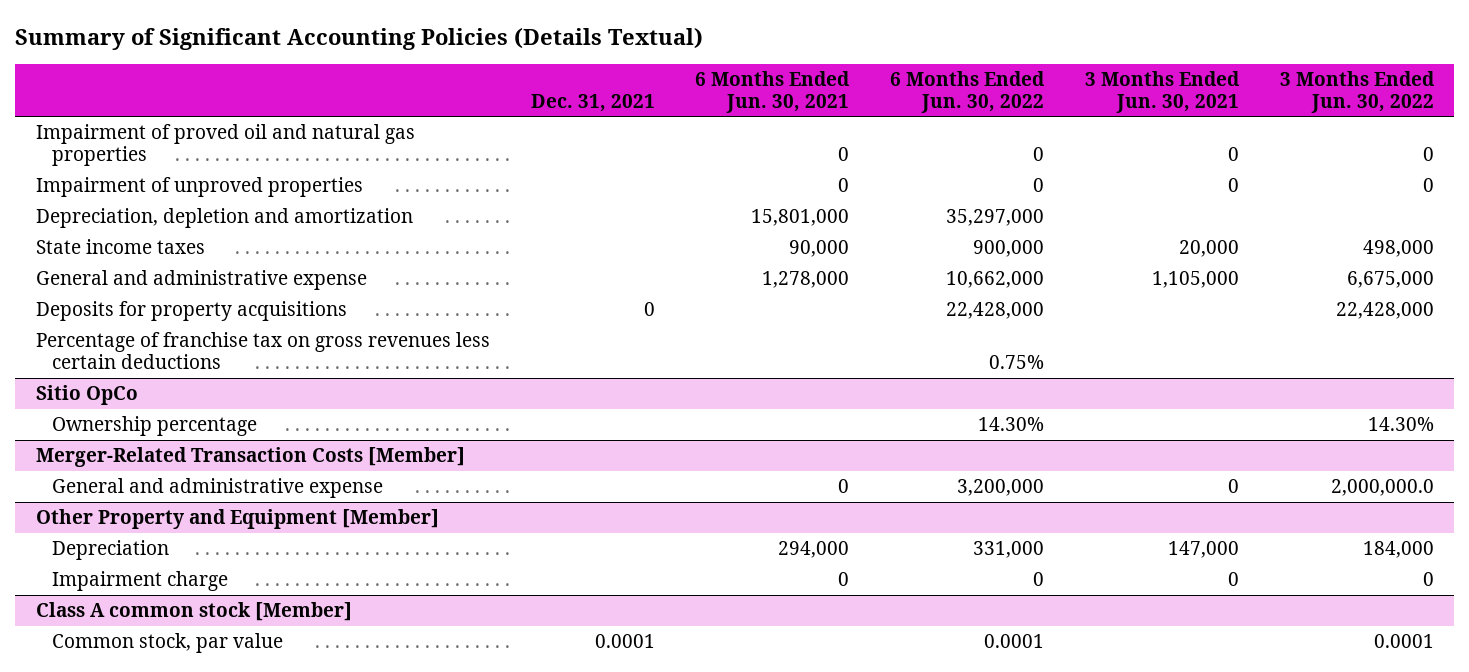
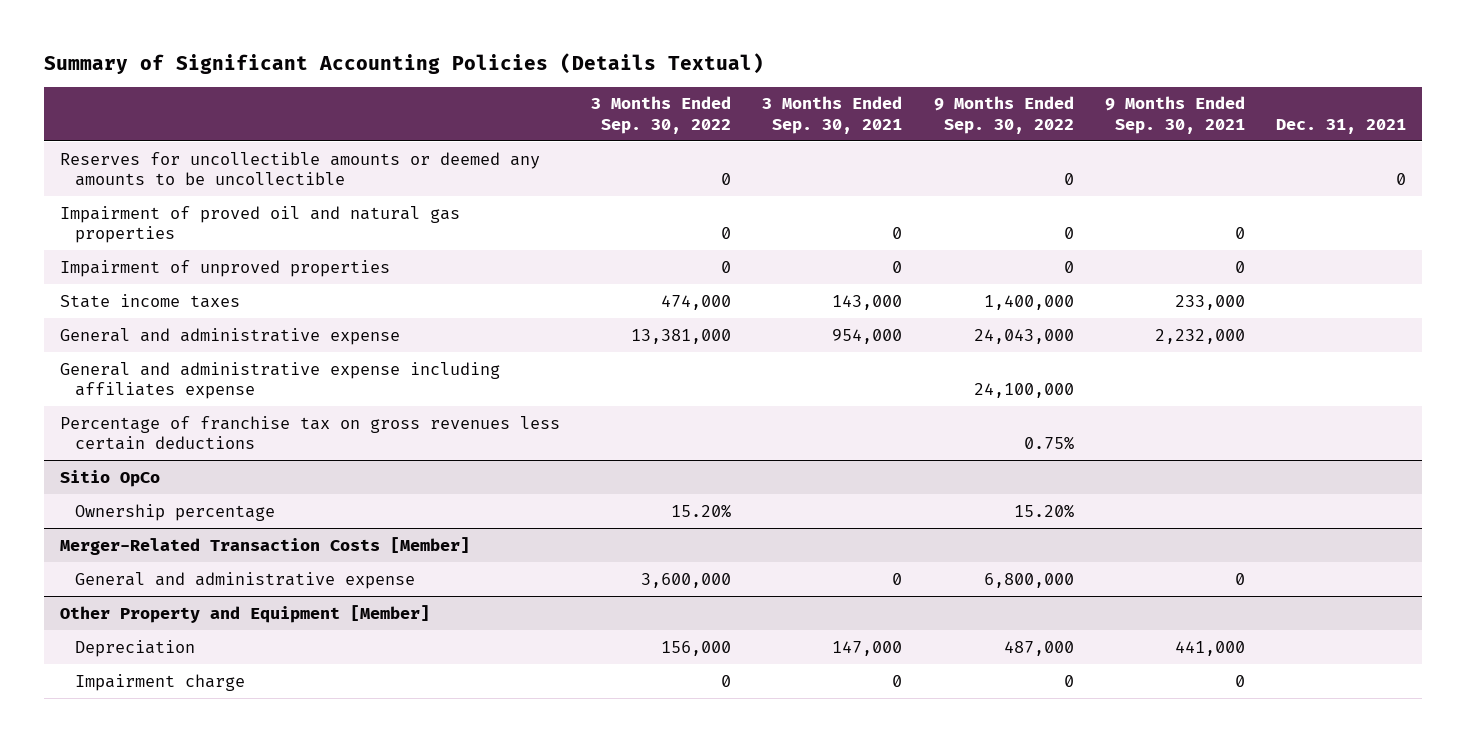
[695,70,851,114] 6 Months Ended Jun. 30, 2021 -> none
[890,70,1046,114] 6 Months Ended Jun. 30, 2022 -> none
[1084,70,1240,114] 3 Months Ended Jun. 30, 2021 -> none
[1279,70,1435,114] 3 Months Ended Jun. 30, 2022 -> none
none -> [591,96,732,134] 3 Months Ended Sep. 30, 2022
none -> [762,96,903,134] 3 Months Ended Sep. 30, 2021
none -> [933,96,1074,134] 9 Months Ended Sep. 30, 2022
none -> [1104,96,1245,134] 9 Months Ended Sep. 30, 2021
none -> [59,151,540,187] Reserves for uncollectible amounts or deemed any amounts to be uncollectible
[35,208,413,229] Depreciation, depletion and amortization -> none
[35,301,347,322] Deposits for property acquisitions -> none
none -> [59,361,500,400] General and administrative expense including affiliates expense
[35,602,352,622] Class A common stock [Member] -> none
[52,633,284,654] Common stock, par value -> none

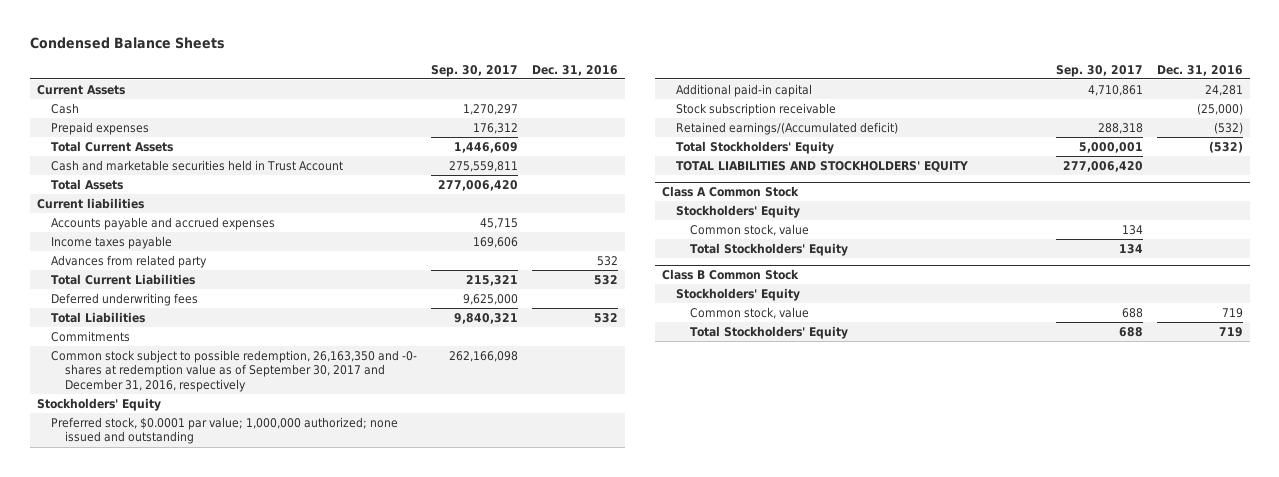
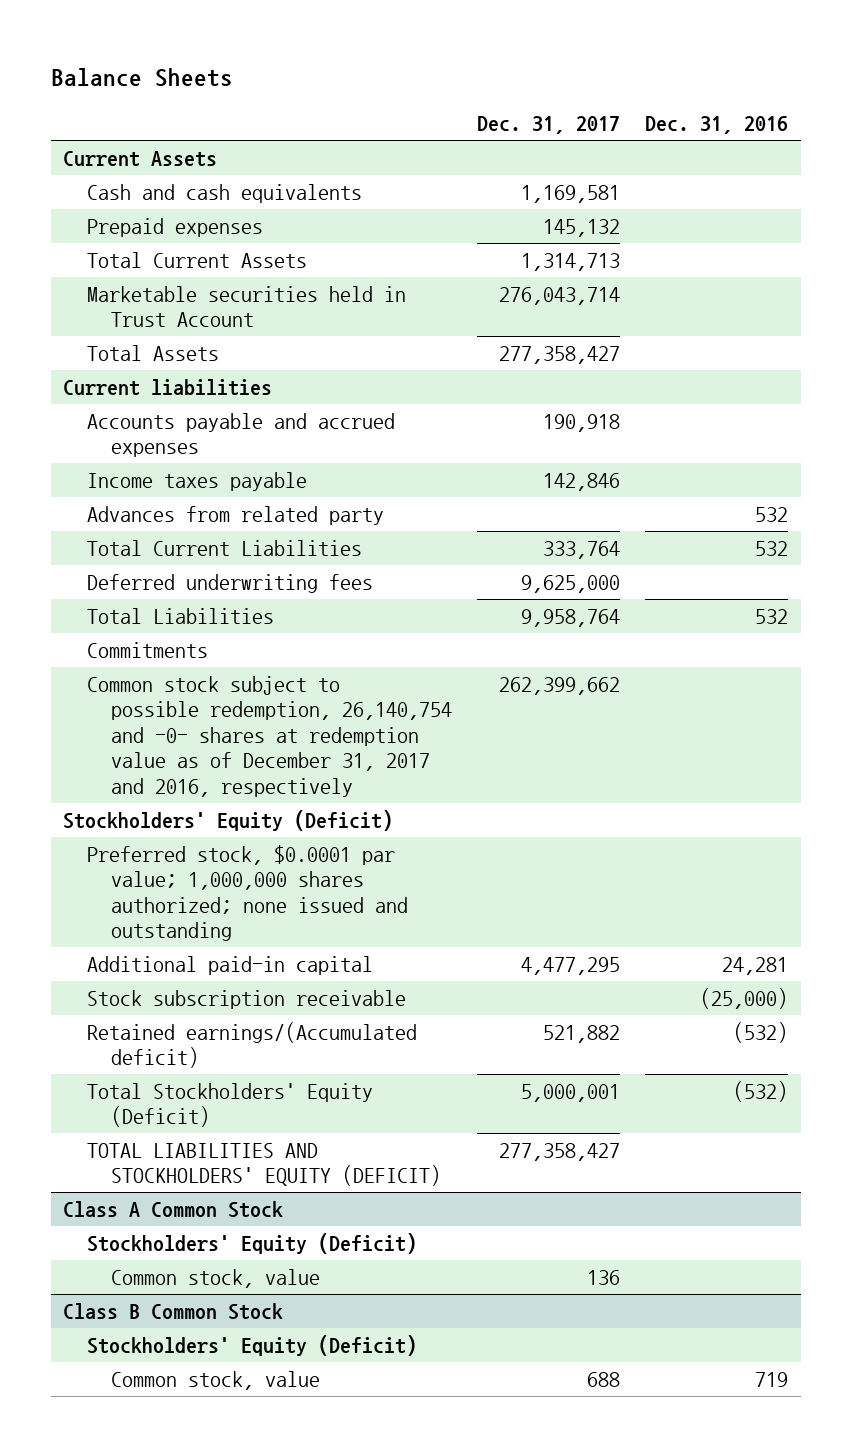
[29,36,225,49] Condensed Balance Sheets -> [50,67,233,87] Balance Sheets
[430,64,518,77] Sep. 30, 2017 -> none
none -> [477,116,621,135] Dec. 31, 2017
[51,102,80,114] Cash -> [87,183,363,203] Cash and cash equivalents
[51,159,344,171] Cash and marketable securities held in Trust Account -> [87,285,407,328] Marketable securities held in Trust Account
[51,349,418,392] Common stock subject to possible redemption, 26,163,350 and -0- shares at redemption value as of September 30, 2017 and December 31, 2016, respectively -> [87,675,453,797] Common stock subject to possible redemption, 26,140,754 and -0- shares at redemption value as of December 31, 2017 and 2016, respectively
[36,397,161,411] Stockholders' Equity -> [63,809,394,831] Stockholders' Equity (Deficit)
[51,416,399,445] Preferred stock, $0.0001 par value; 1,000,000 authorized; none issued and outstanding -> [87,844,409,942] Preferred stock, $0.0001 par value; 1,000,000 shares authorized; none issued and outstanding
[675,140,834,154] Total Stockholders' Equity -> [87,1082,374,1128] Total Stockholders' Equity (Deficit)
[675,160,968,172] TOTAL LIABILITIES AND STOCKHOLDERS' EQUITY -> [87,1142,442,1187] TOTAL LIABILITIES AND STOCKHOLDERS' EQUITY (DEFICIT)
[675,204,800,218] Stockholders' Equity -> [87,1232,418,1254] Stockholders' Equity (Deficit)
[690,242,849,256] Total Stockholders' Equity -> none
[675,287,800,301] Stockholders' Equity -> [87,1334,418,1356] Stockholders' Equity (Deficit)
[690,325,849,339] Total Stockholders' Equity -> none

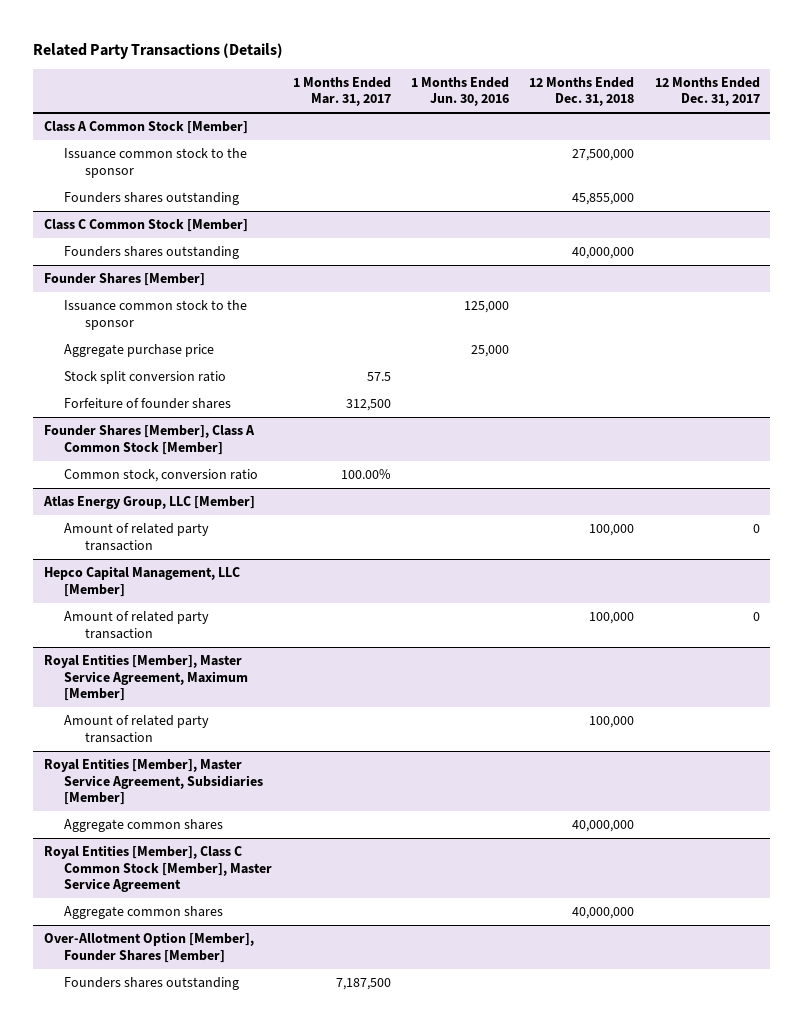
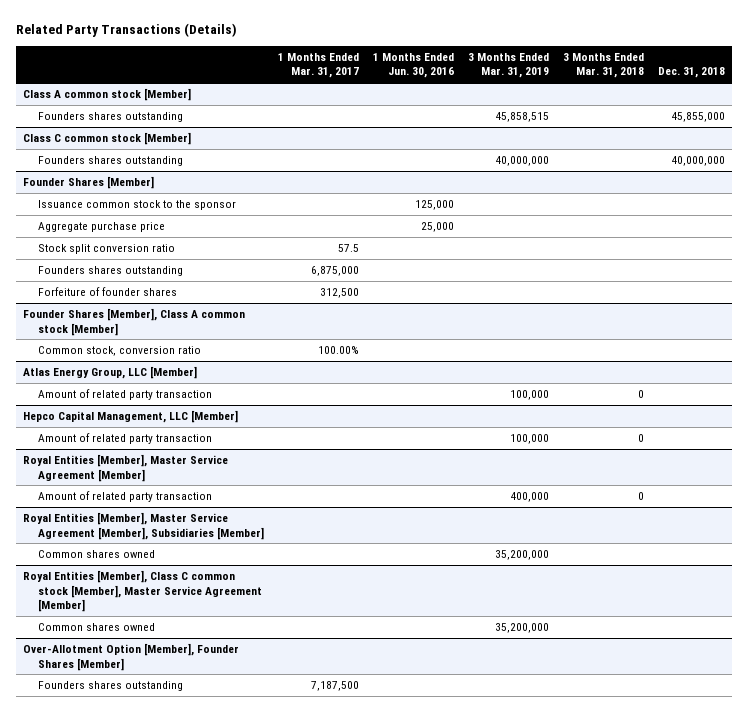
[529,76,635,107] 12 Months Ended Dec. 31, 2018 -> none
[654,76,760,107] 12 Months Ended Dec. 31, 2017 -> none
none -> [468,53,550,79] 3 Months Ended Mar. 31, 2019
none -> [562,53,644,79] 3 Months Ended Mar. 31, 2018
none -> [657,67,725,79] Dec. 31, 2018
[64,148,248,178] Issuance common stock to the sponsor -> none
[43,121,248,135] Class A Common Stock [Member] -> [23,88,192,102] Class A common stock [Member]
[43,219,248,233] Class C Common Stock [Member] -> [23,132,192,146] Class C common stock [Member]
none -> [38,266,184,277] Founders shares outstanding
[43,425,255,455] Founder Shares [Member], Class A Common Stock [Member] -> [23,308,246,336] Founder Shares [Member], Class A common stock [Member]
[43,654,249,702] Royal Entities [Member], Master Service Agreement, Maximum [Member] -> [23,454,229,482] Royal Entities [Member], Master Service Agreement [Member]
[43,758,264,806] Royal Entities [Member], Master Service Agreement, Subsidiaries [Member] -> [23,512,265,540] Royal Entities [Member], Master Service Agreement [Member], Subsidiaries [Member]
[64,819,224,833] Aggregate common shares -> [38,550,156,559] Common shares owned
[43,845,273,893] Royal Entities [Member], Class C Common Stock [Member], Master Service Agreement -> [23,570,263,613] Royal Entities [Member], Class C common stock [Member], Master Service Agreement [Member]
[64,906,224,920] Aggregate common shares -> [38,623,156,632] Common shares owned

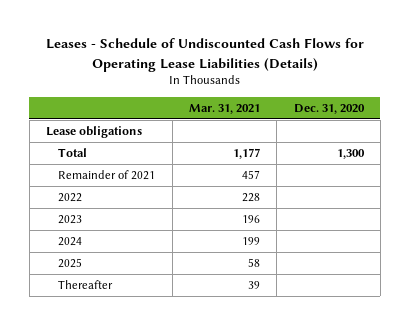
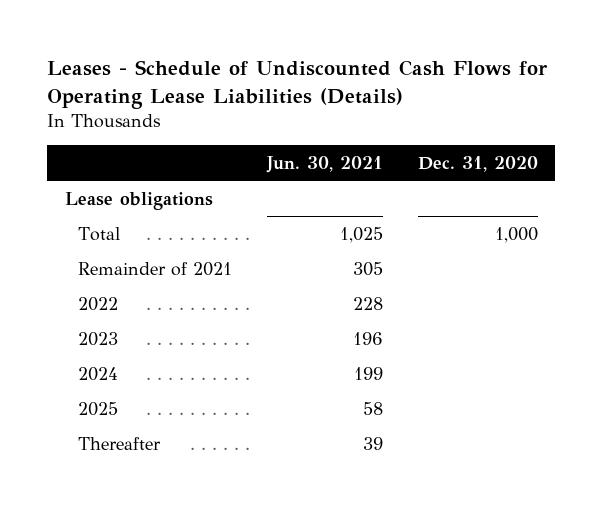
[188,103,260,114] Mar. 31, 2021 -> none
none -> [265,155,383,173] Jun. 30, 2021
[336,149,365,160] 1,300 -> [494,226,538,243] 1,000

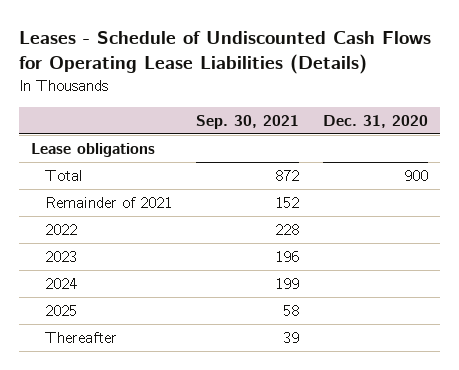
[265,155,383,173] Jun. 30, 2021 -> none
none -> [195,114,299,129] Sep. 30, 2021
[494,226,538,243] 1,000 -> [403,170,428,182] 900

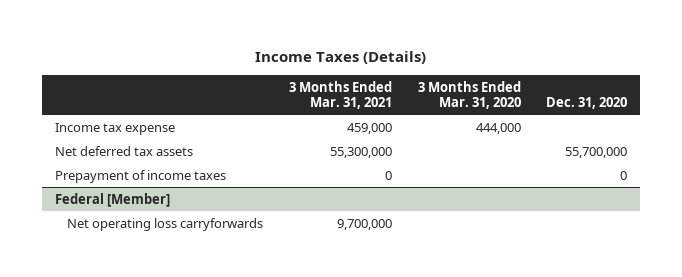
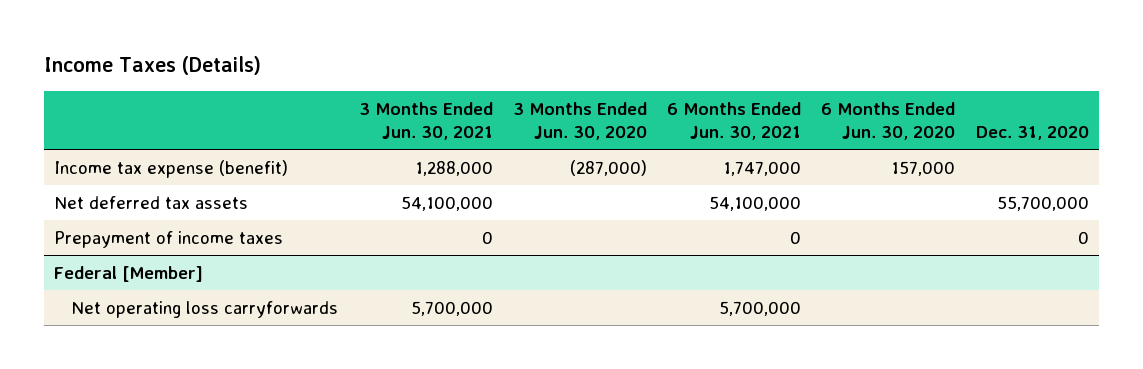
[288,80,392,110] 3 Months Ended Mar. 31, 2021 -> none
[417,80,521,110] 3 Months Ended Mar. 31, 2020 -> none
none -> [358,101,493,141] 3 Months Ended Jun. 30, 2021
none -> [512,101,647,141] 3 Months Ended Jun. 30, 2020
none -> [667,101,802,141] 6 Months Ended Jun. 30, 2021
none -> [821,101,956,141] 6 Months Ended Jun. 30, 2020
[55,122,176,135] Income tax expense -> [54,159,289,178] Income tax expense (benefit)

